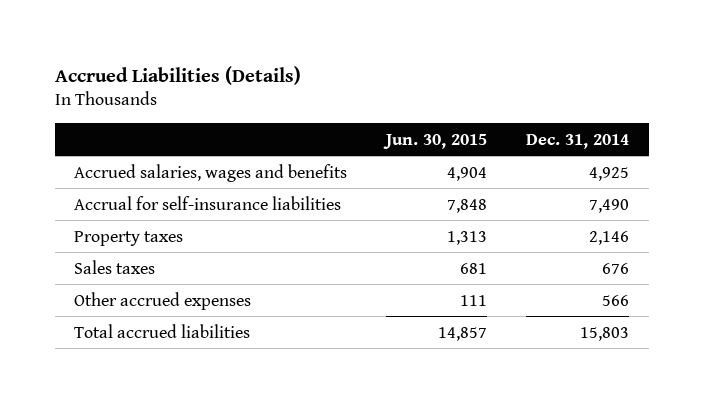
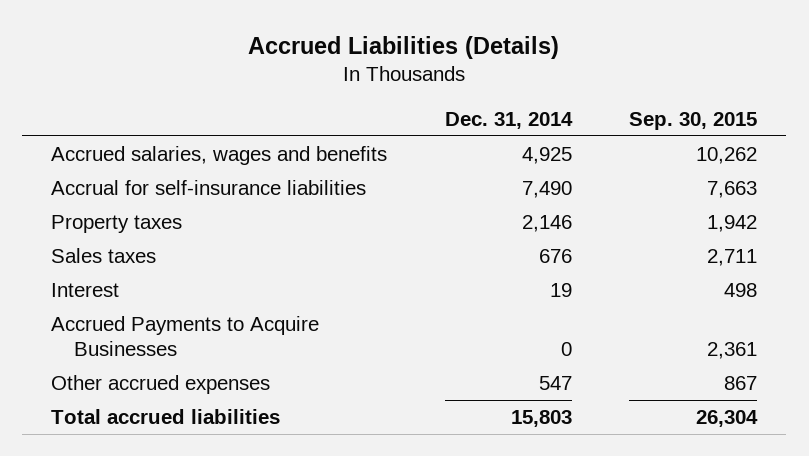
[383,133,488,149] Jun. 30, 2015 -> none
none -> [629,111,758,130] Sep. 30, 2015
none -> [51,282,120,297] Interest
none -> [51,315,320,357] Accrued Payments to Acquire Businesses
[602,294,630,306] 566 -> [538,375,572,390] 547

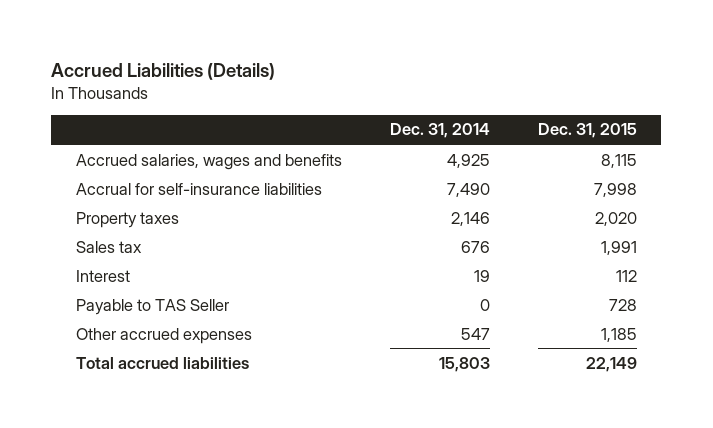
[629,111,758,130] Sep. 30, 2015 -> none
none -> [538,123,638,139] Dec. 31, 2015
[51,247,157,263] Sales taxes -> [75,240,142,253] Sales tax
[51,315,320,357] Accrued Payments to Acquire Businesses -> [75,298,229,315] Payable to TAS Seller

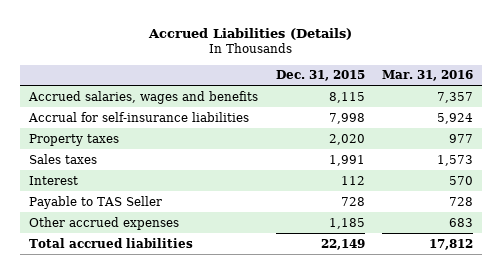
[389,123,490,139] Dec. 31, 2014 -> none
none -> [382,70,474,82] Mar. 31, 2016
[75,240,142,253] Sales tax -> [28,153,97,164] Sales taxes

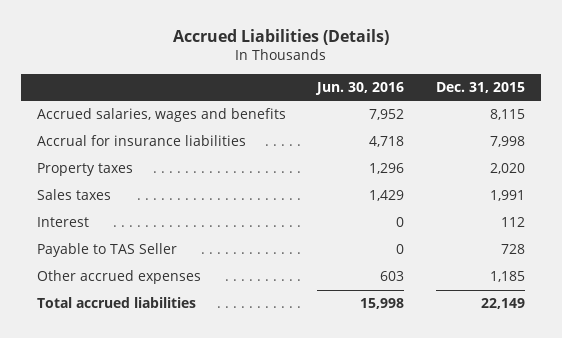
[382,70,474,82] Mar. 31, 2016 -> none
none -> [315,81,405,95] Jun. 30, 2016
[27,111,249,122] Accrual for self-insurance liabilities -> [36,135,246,147] Accrual for insurance liabilities

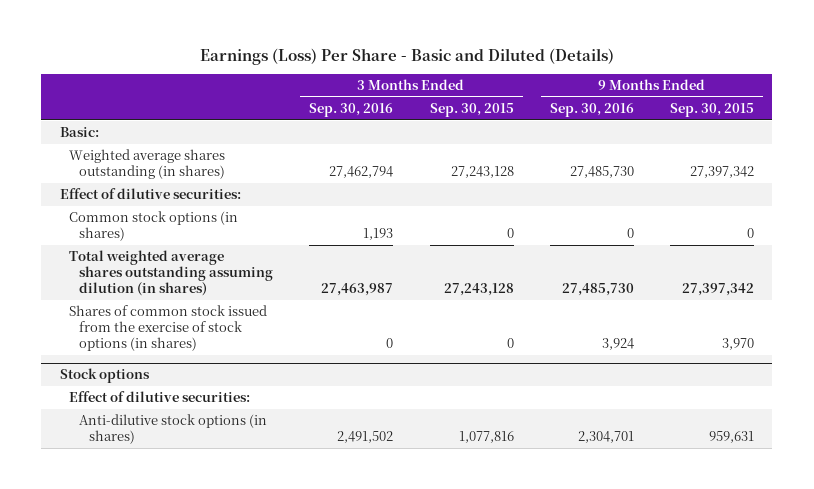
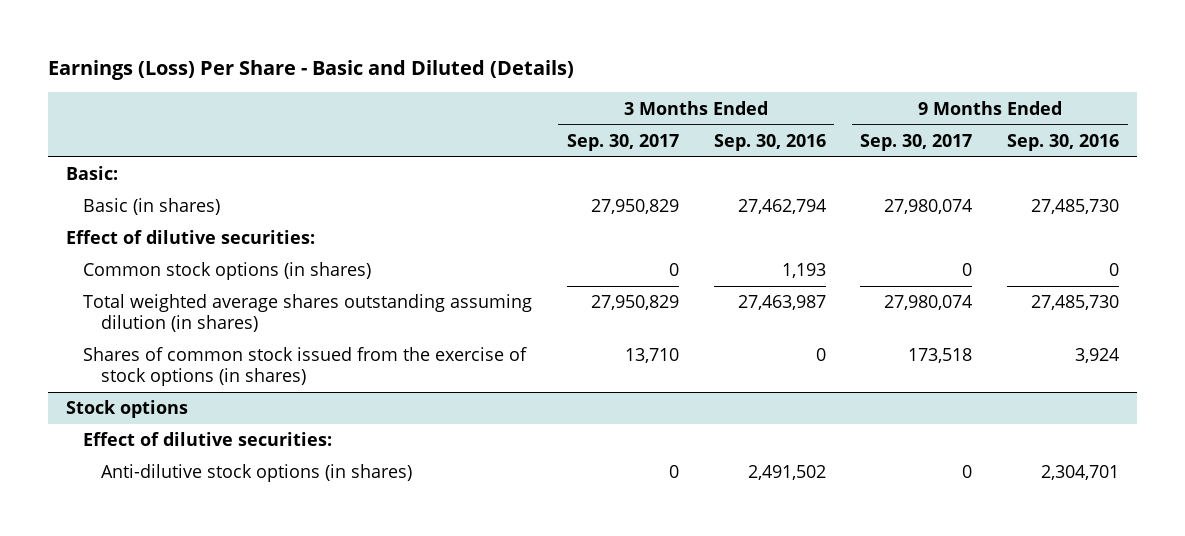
[429,102,514,117] Sep. 30, 2015 -> none
[670,102,755,117] Sep. 30, 2015 -> none
none -> [566,133,679,151] Sep. 30, 2017
none -> [860,133,973,151] Sep. 30, 2017
[69,149,226,180] Weighted average shares outstanding (in shares) -> [83,198,221,216] Basic (in shares)

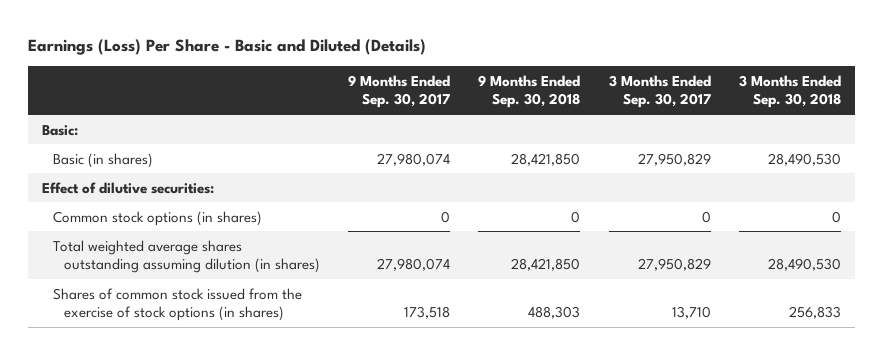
[713,133,826,151] Sep. 30, 2016 -> none
[1007,133,1120,151] Sep. 30, 2016 -> none
none -> [478,74,581,109] 9 Months Ended Sep. 30, 2018
none -> [738,74,841,109] 3 Months Ended Sep. 30, 2018
[65,400,188,419] Stock options -> none
[83,432,333,447] Effect of dilutive securities: -> none
[100,464,412,483] Anti-dilutive stock options (in shares) -> none

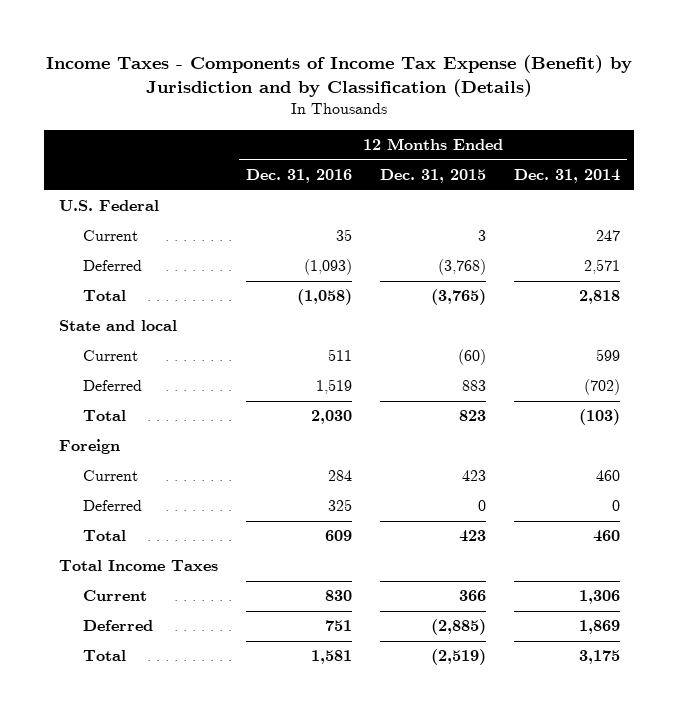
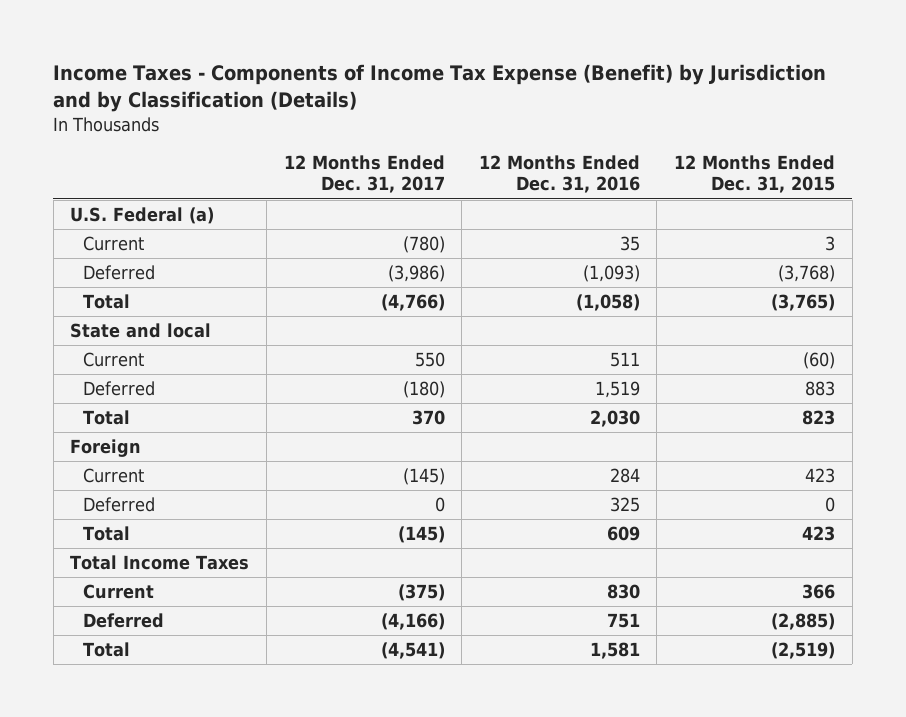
[513,169,620,184] Dec. 31, 2014 -> none
none -> [283,155,445,194] 12 Months Ended Dec. 31, 2017
[58,200,159,212] U.S. Federal -> [70,206,215,224] U.S. Federal (a)

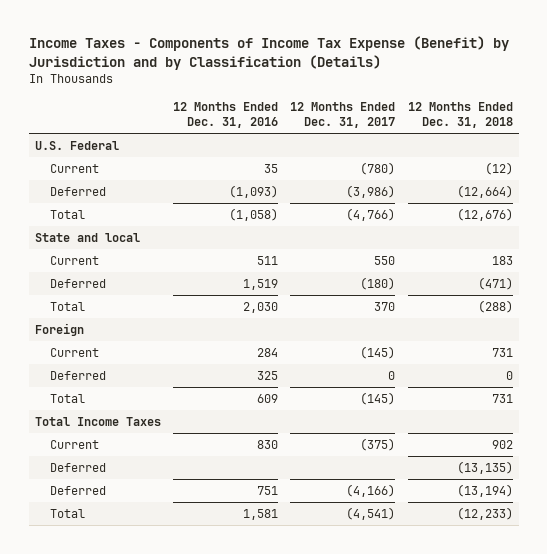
[674,155,836,194] 12 Months Ended Dec. 31, 2015 -> none
none -> [407,102,513,129] 12 Months Ended Dec. 31, 2018
[70,206,215,224] U.S. Federal (a) -> [34,140,119,150] U.S. Federal
none -> [50,462,107,472] Deferred

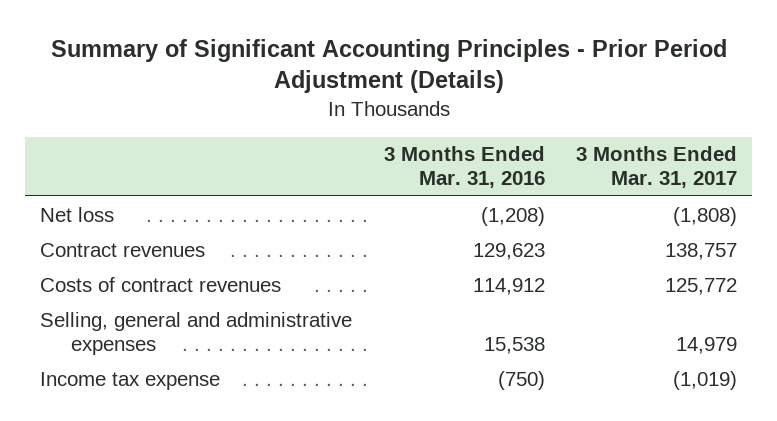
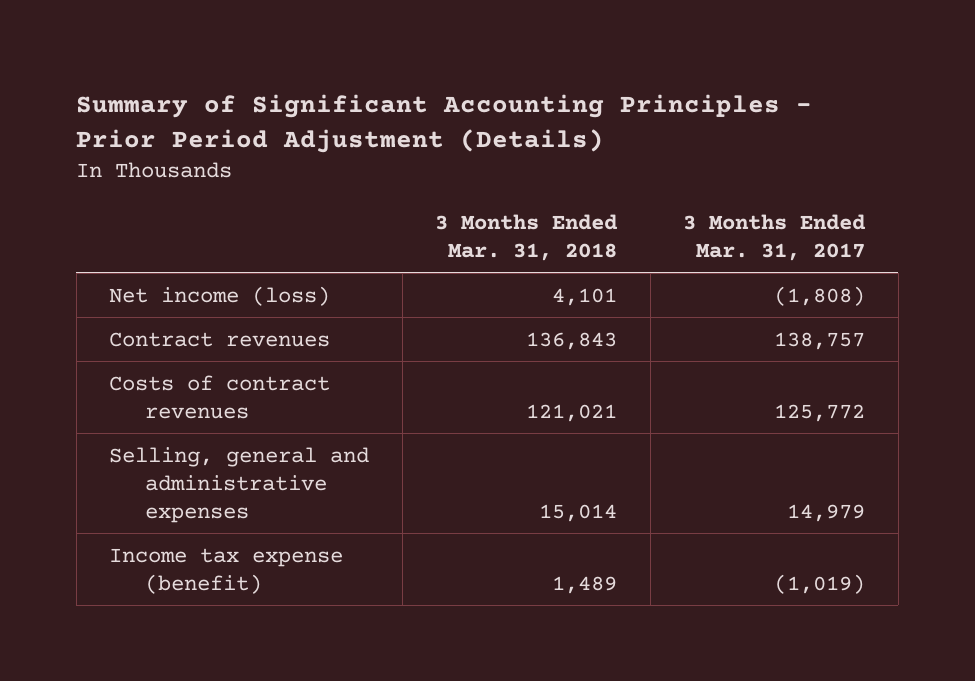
[383,146,545,189] 3 Months Ended Mar. 31, 2016 -> none
none -> [435,213,619,261] 3 Months Ended Mar. 31, 2018
[40,206,115,222] Net loss -> [109,285,331,306] Net income (loss)
[40,371,221,390] Income tax expense -> [109,547,344,594] Income tax expense (benefit)

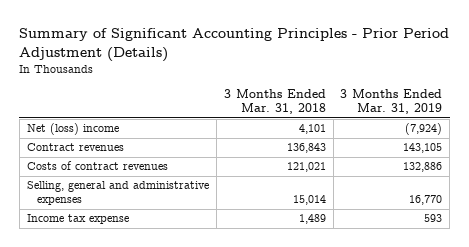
[683,213,867,261] 3 Months Ended Mar. 31, 2017 -> none
none -> [340,89,443,115] 3 Months Ended Mar. 31, 2019
[109,285,331,306] Net income (loss) -> [26,123,119,136] Net (loss) income
[109,547,344,594] Income tax expense (benefit) -> [26,214,129,225] Income tax expense

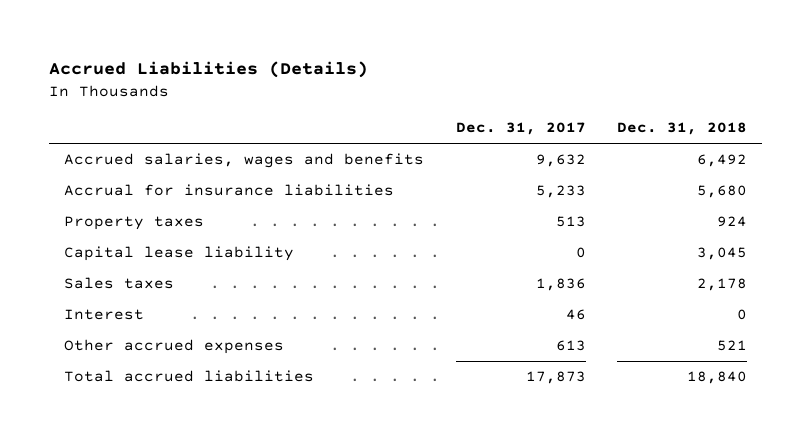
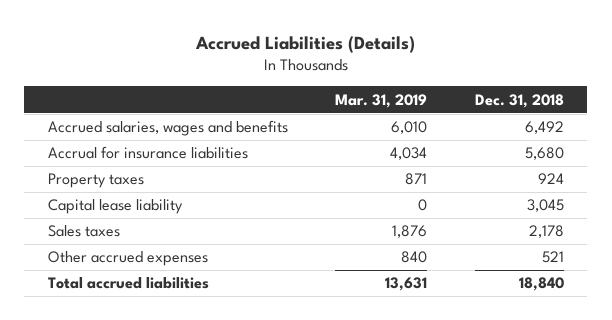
[455,122,586,136] Dec. 31, 2017 -> none
none -> [335,93,428,108] Mar. 31, 2019
[64,309,145,321] Interest -> none

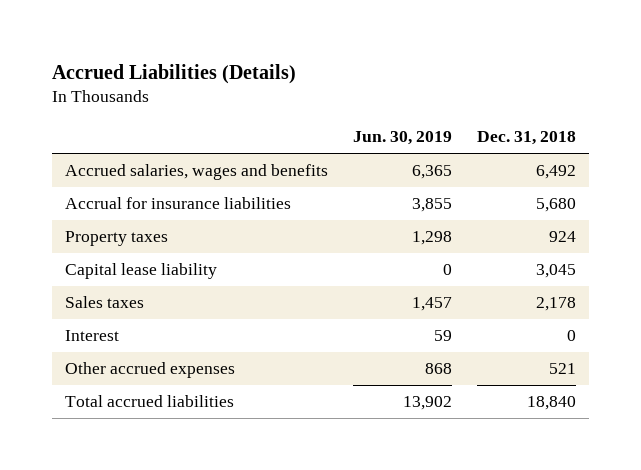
[335,93,428,108] Mar. 31, 2019 -> none
none -> [353,131,453,146] Jun. 30, 2019
none -> [64,330,119,342] Interest

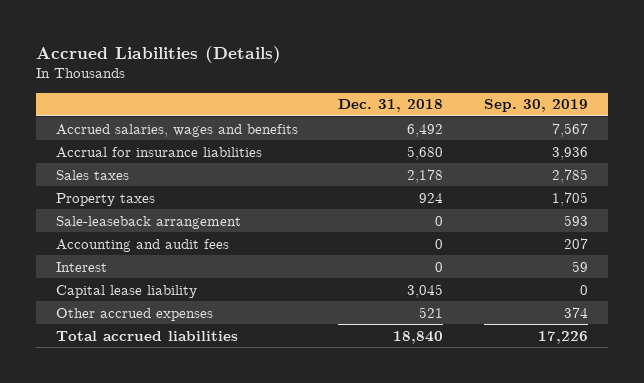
[353,131,453,146] Jun. 30, 2019 -> none
none -> [483,99,588,113] Sep. 30, 2019
[64,231,168,247] Property taxes -> [56,192,156,206] Property taxes
none -> [56,215,242,229] Sale-leaseback arrangement
none -> [56,238,230,252] Accounting and audit fees
[64,263,217,280] Capital lease liability -> [56,284,198,298] Capital lease liability

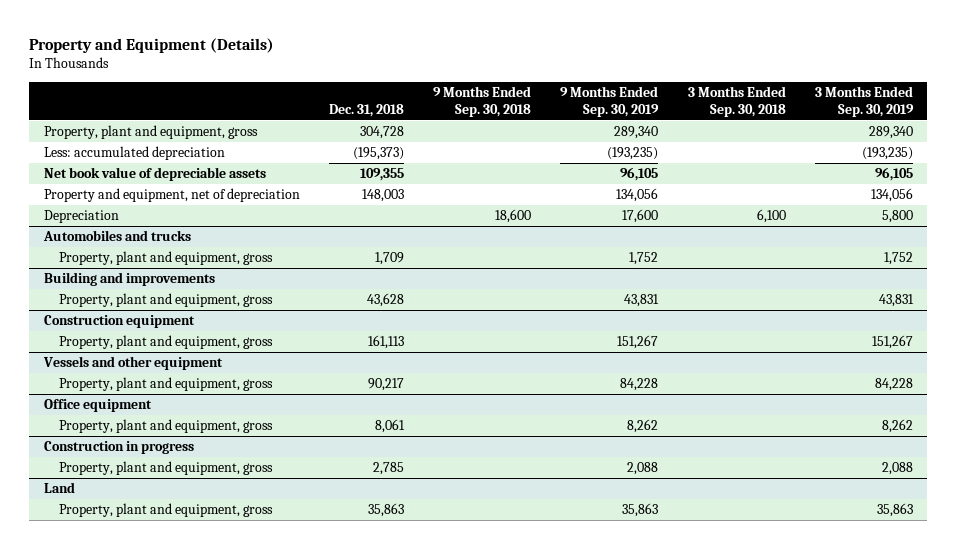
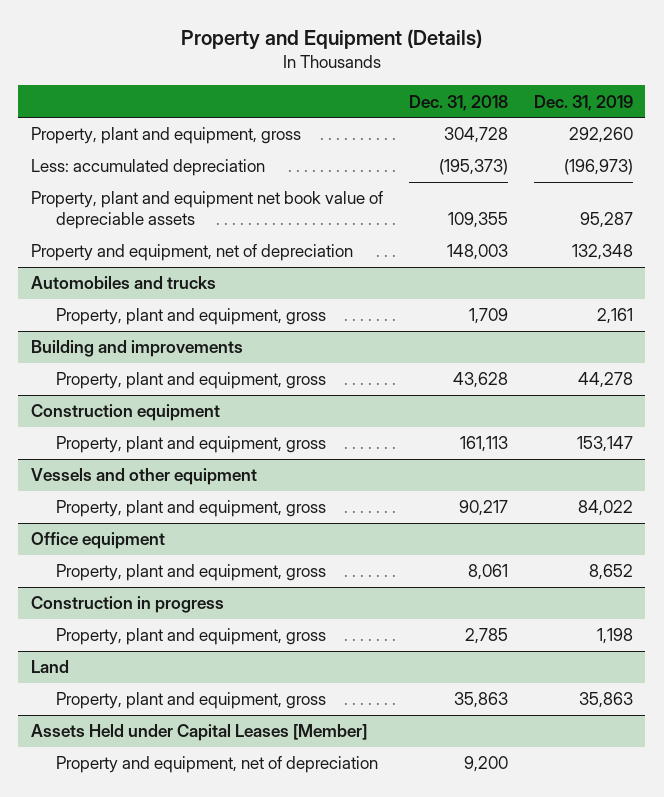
[433,85,532,117] 9 Months Ended Sep. 30, 2018 -> none
[560,85,660,117] 9 Months Ended Sep. 30, 2019 -> none
[687,85,786,117] 3 Months Ended Sep. 30, 2018 -> none
[814,85,914,117] 3 Months Ended Sep. 30, 2019 -> none
none -> [533,94,633,111] Dec. 31, 2019
[43,167,266,182] Net book value of depreciable assets -> [31,191,384,229] Property, plant and equipment net book value of depreciable assets
[43,210,119,224] Depreciation -> none
none -> [31,724,368,742] Assets Held under Capital Leases [Member]
none -> [55,756,378,774] Property and equipment, net of depreciation

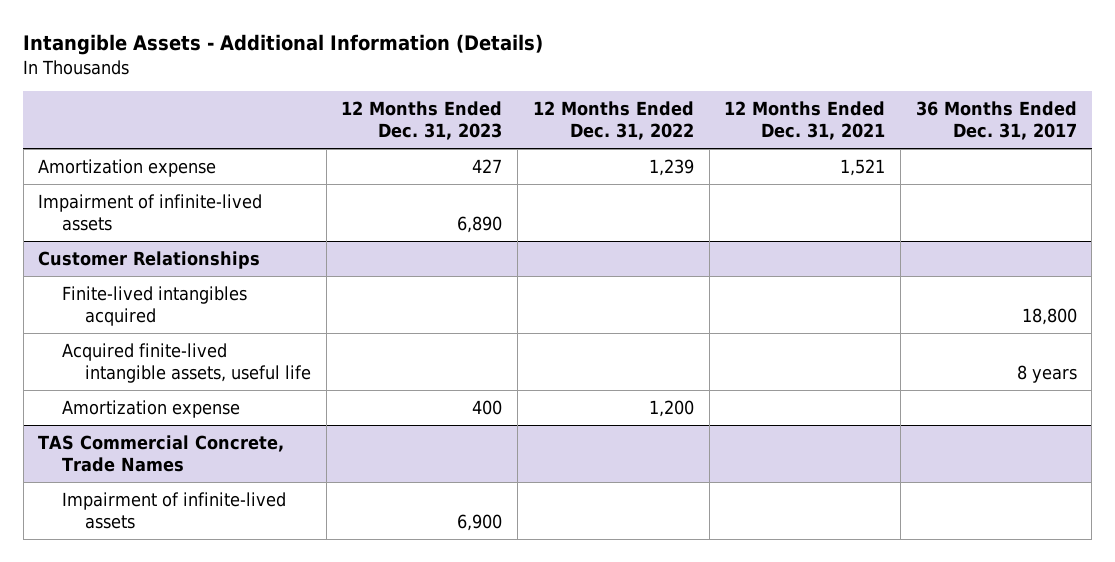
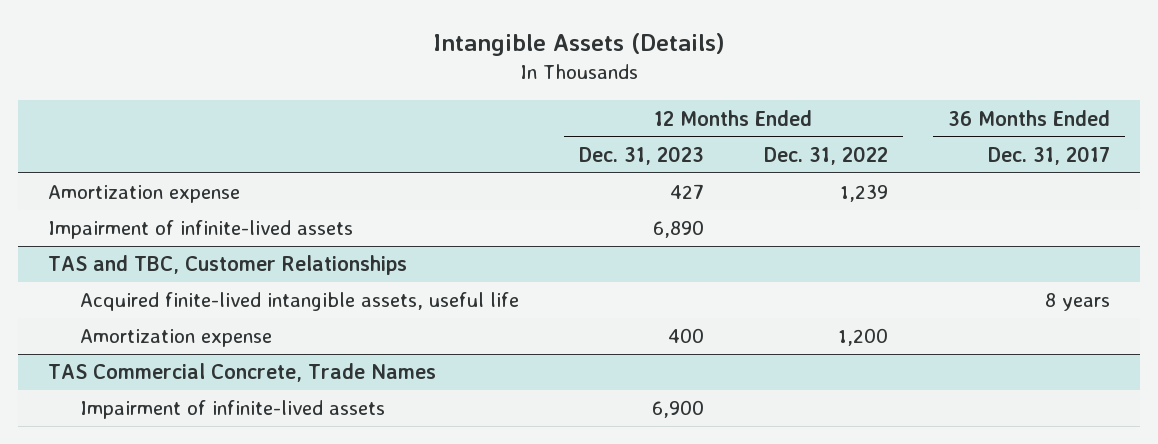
[23,34,544,56] Intangible Assets - Additional Information (Details) -> [432,32,725,56] Intangible Assets (Details)
[724,101,886,140] 12 Months Ended Dec. 31, 2021 -> none
[38,250,261,269] Customer Relationships -> none
[61,285,247,326] Finite-lived intangibles acquired -> none
none -> [48,255,408,276] TAS and TBC, Customer Relationships

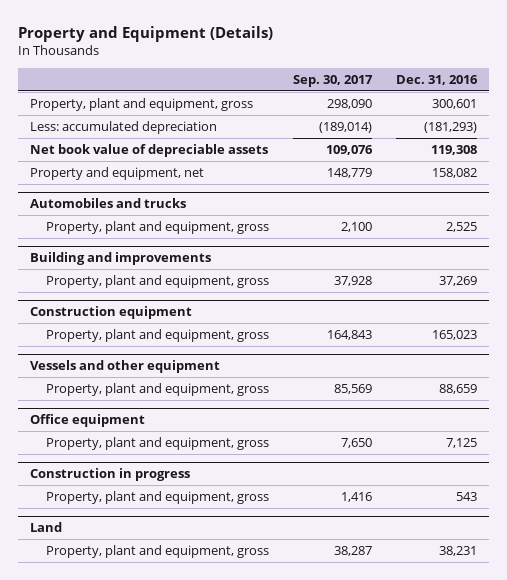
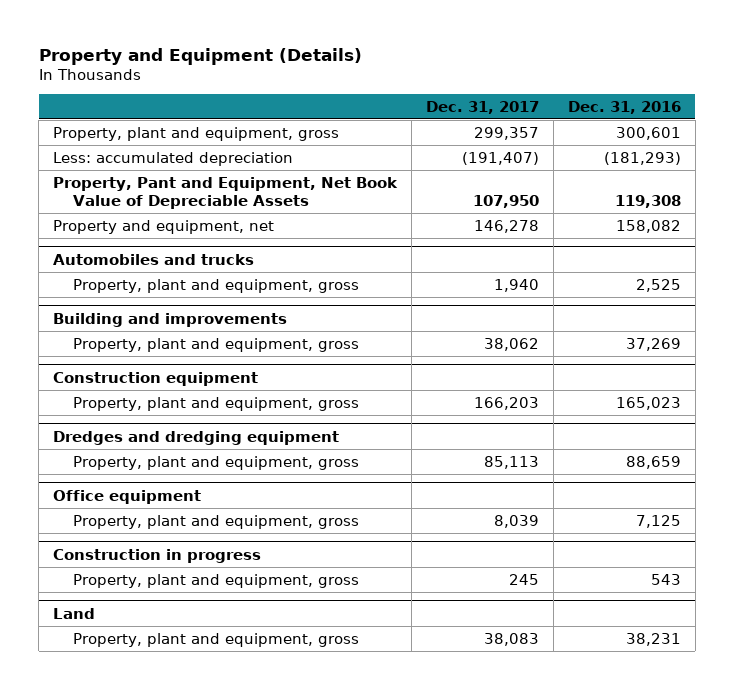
[293,74,374,87] Sep. 30, 2017 -> none
none -> [425,100,539,114] Dec. 31, 2017
[30,143,269,157] Net book value of depreciable assets -> [52,176,398,209] Property, Pant and Equipment, Net Book Value of Depreciable Assets
[30,360,221,374] Vessels and other equipment -> [52,430,339,445] Dredges and dredging equipment

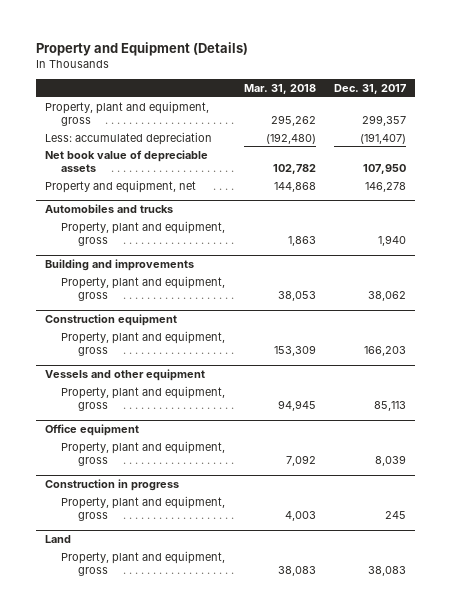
[567,100,681,114] Dec. 31, 2016 -> none
none -> [243,84,316,95] Mar. 31, 2018
[52,176,398,209] Property, Pant and Equipment, Net Book Value of Depreciable Assets -> [44,149,208,173] Net book value of depreciable assets
[52,430,339,445] Dredges and dredging equipment -> [44,369,205,382] Vessels and other equipment

